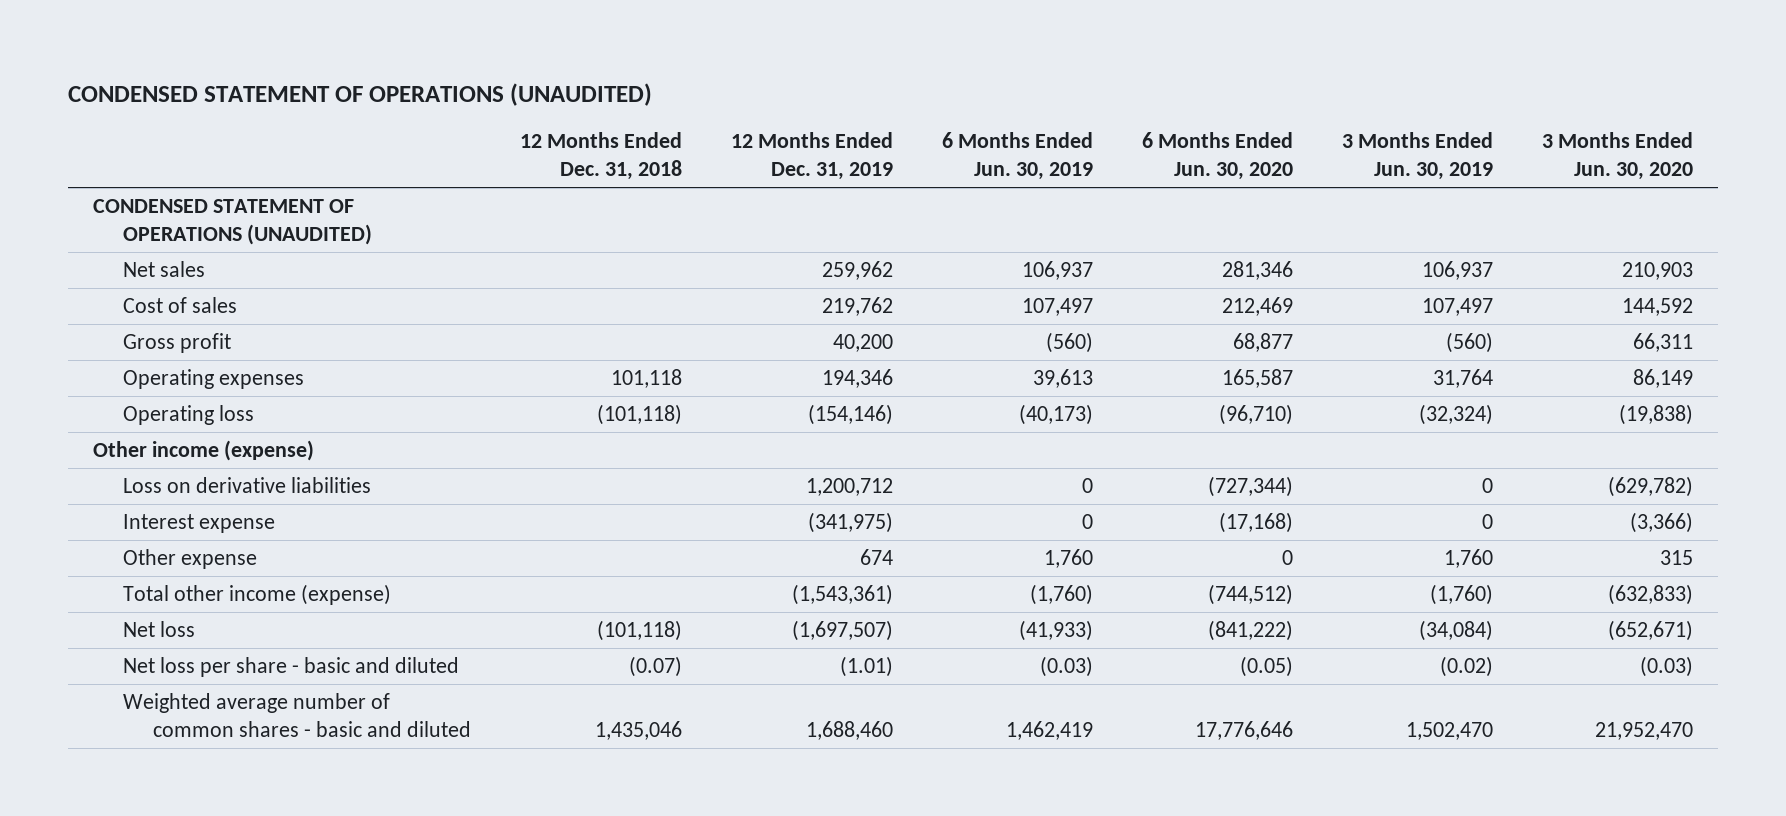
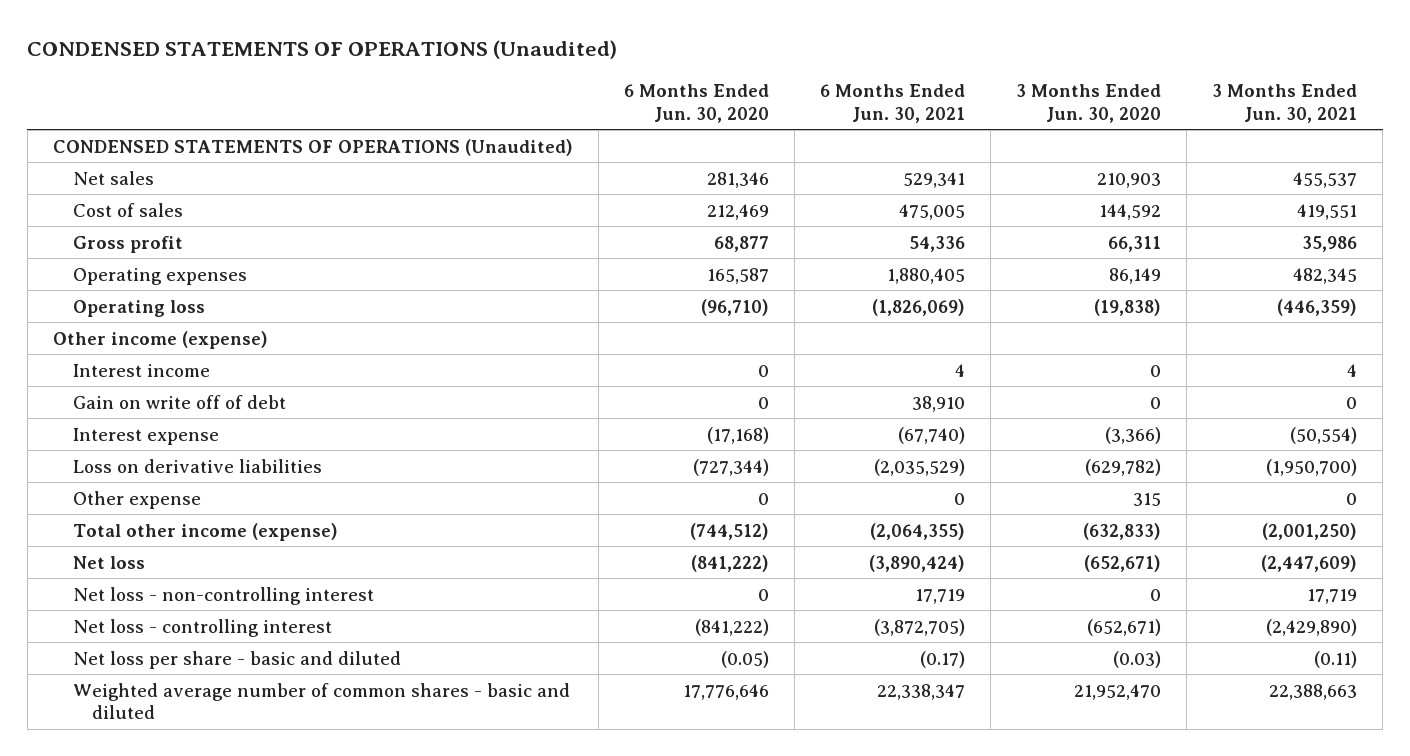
[68,82,653,106] CONDENSED STATEMENT OF OPERATIONS (UNAUDITED) -> [27,40,618,60] CONDENSED STATEMENTS OF OPERATIONS (Unaudited)
[519,132,682,181] 12 Months Ended Dec. 31, 2018 -> none
[730,132,893,181] 12 Months Ended Dec. 31, 2019 -> none
[941,132,1093,181] 6 Months Ended Jun. 30, 2019 -> none
[1341,132,1493,181] 3 Months Ended Jun. 30, 2019 -> none
none -> [820,84,966,123] 6 Months Ended Jun. 30, 2021
none -> [1212,84,1358,123] 3 Months Ended Jun. 30, 2021
[92,199,372,246] CONDENSED STATEMENT OF OPERATIONS (UNAUDITED) -> [52,138,573,156] CONDENSED STATEMENTS OF OPERATIONS (Unaudited)
none -> [72,363,210,377] Interest income
none -> [72,394,286,409] Gain on write off of debt
[122,477,371,494] Loss on derivative liabilities -> [72,458,322,473] Loss on derivative liabilities
none -> [72,586,374,605] Net loss - non-controlling interest
none -> [72,618,332,637] Net loss - controlling interest

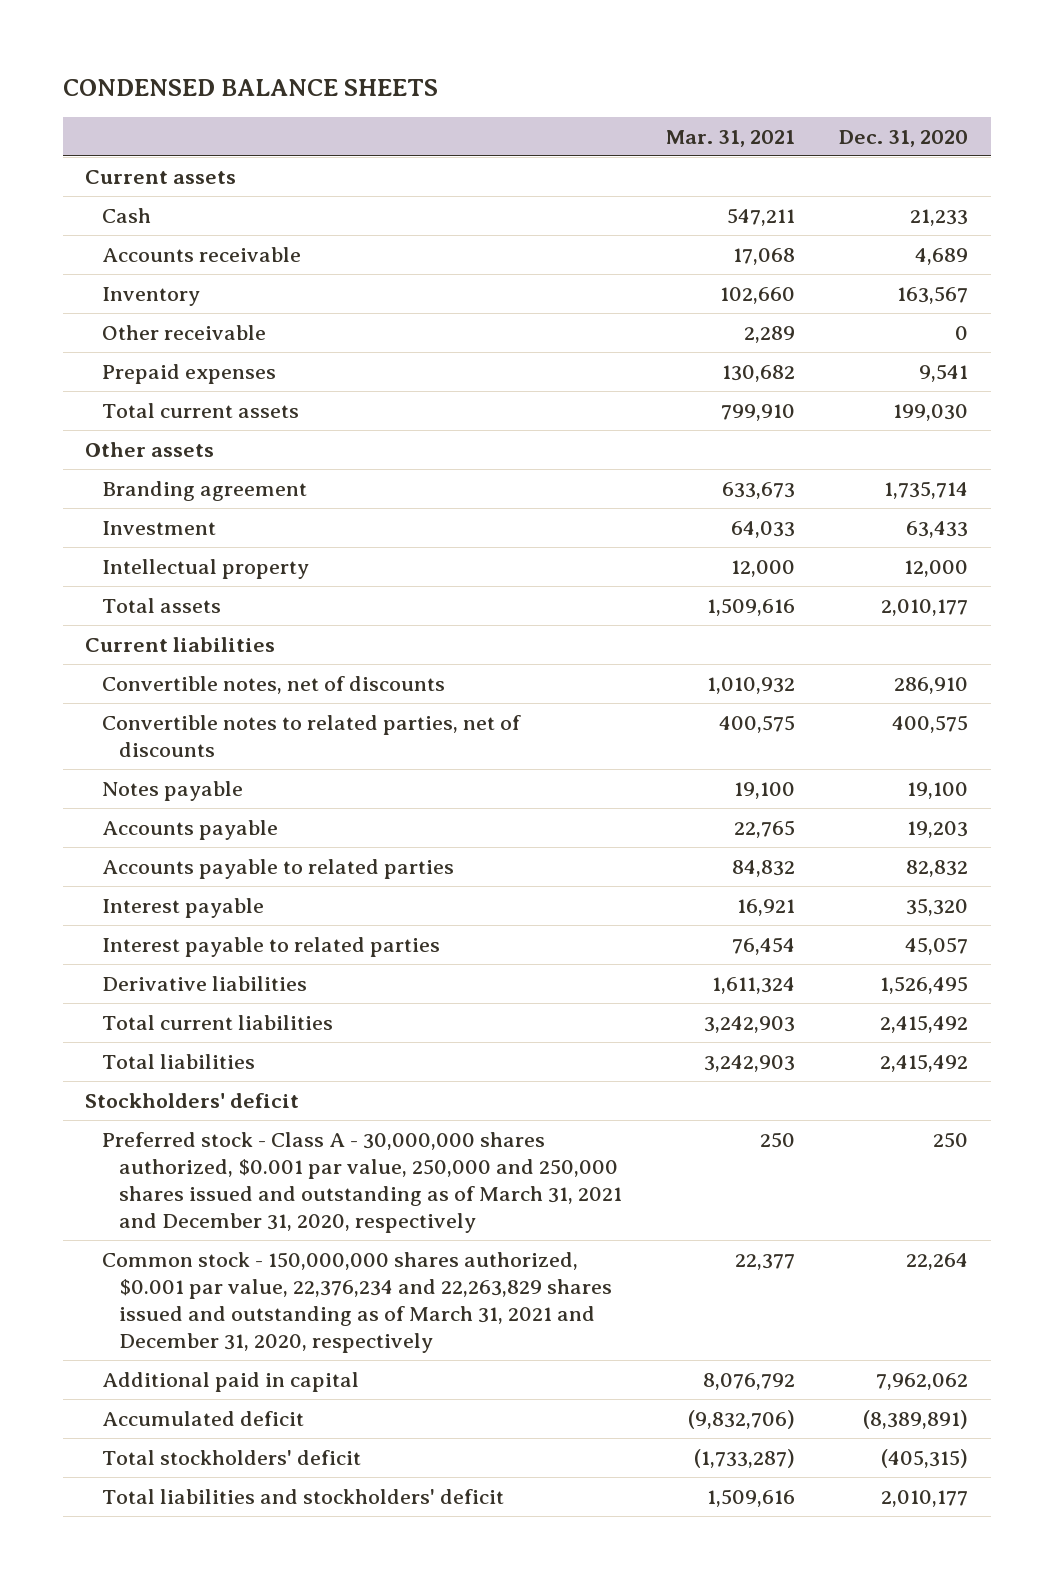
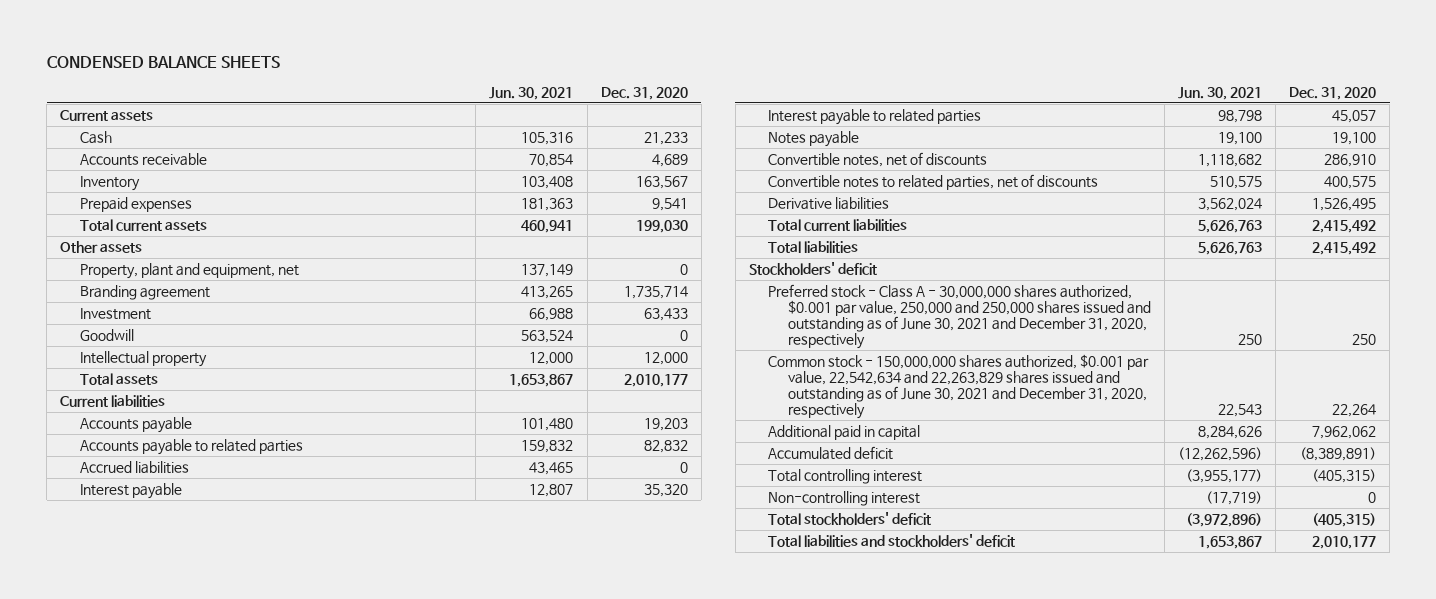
[665,129,795,147] Mar. 31, 2021 -> none
none -> [489,86,574,100] Jun. 30, 2021
[101,324,266,340] Other receivable -> none
none -> [79,262,299,279] Property, plant and equipment, net
none -> [79,328,134,341] Goodwill
none -> [79,460,189,474] Accrued liabilities
[101,780,243,801] Notes payable -> [768,130,860,147] Notes payable
[101,675,445,694] Convertible notes, net of discounts -> [768,151,988,167] Convertible notes, net of discounts
[101,714,521,757] Convertible notes to related parties, net of discounts -> [768,173,1099,190] Convertible notes to related parties, net of discounts
[101,1131,622,1233] Preferred stock - Class A - 30,000,000 shares authorized, $0.001 par value, 250,000 and 250,000 shares issued and outstanding as of March 31, 2021 and December 31, 2020, respectively -> [768,283,1151,350] Preferred stock - Class A - 30,000,000 shares authorized, $0.001 par value, 250,000 and 250,000 shares issued and outstanding as of June 30, 2021 and December 31, 2020, respectively
[101,1251,612,1353] Common stock - 150,000,000 shares authorized, $0.001 par value, 22,376,234 and 22,263,829 shares issued and outstanding as of March 31, 2021 and December 31, 2020, respectively -> [768,353,1150,420] Common stock - 150,000,000 shares authorized, $0.001 par value, 22,542,634 and 22,263,829 shares issued and outstanding as of June 30, 2021 and December 31, 2020, respectively
none -> [768,468,923,484] Total controlling interest
none -> [768,490,921,506] Non-controlling interest

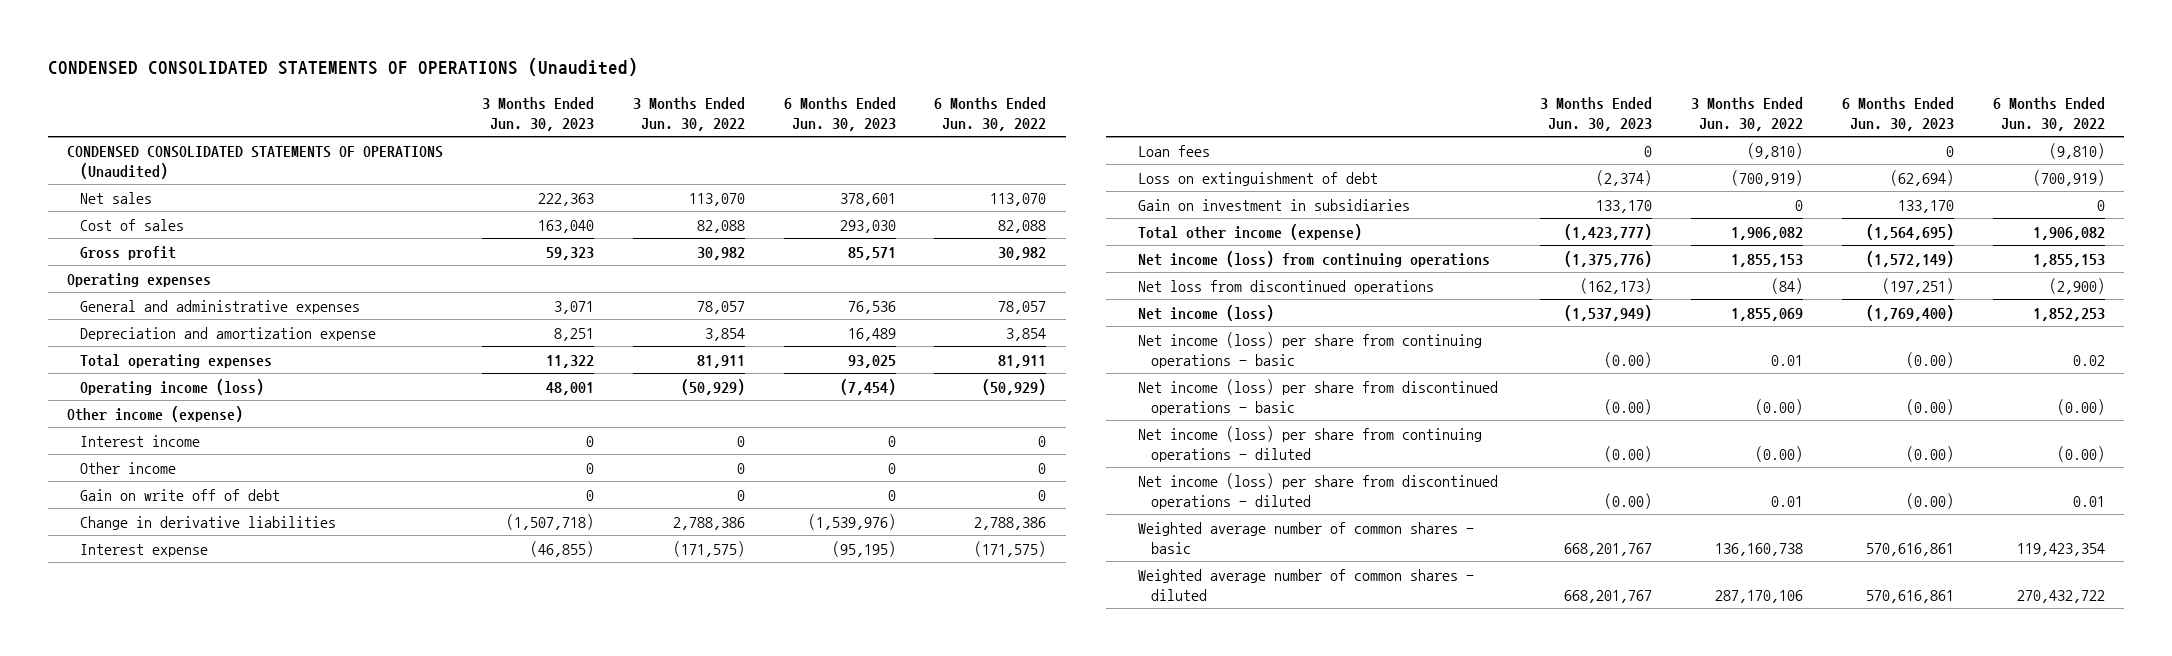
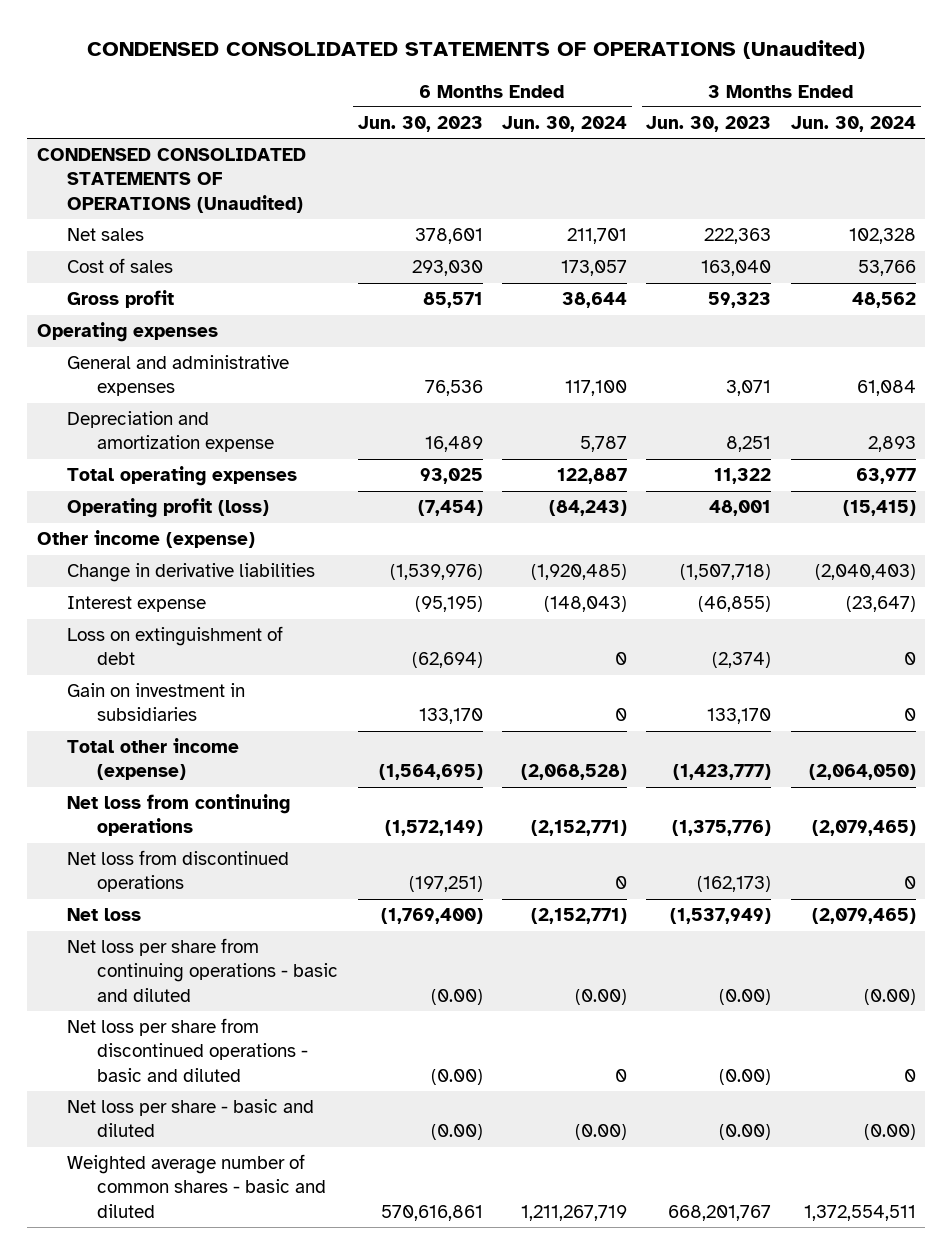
[632,97,745,131] 3 Months Ended Jun. 30, 2022 -> none
[934,97,1047,131] 6 Months Ended Jun. 30, 2022 -> none
none -> [501,116,627,133] Jun. 30, 2024
none -> [790,116,916,133] Jun. 30, 2024
[80,378,265,395] Operating income (loss) -> [66,498,269,519] Operating profit (loss)
[80,434,201,447] Interest income -> none
[80,461,177,474] Other income -> none
[80,488,281,501] Gain on write off of debt -> none
[1138,144,1211,157] Loan fees -> none
[1138,250,1491,267] Net income (loss) from continuing operations -> [66,794,290,837] Net loss from continuing operations
[1138,472,1499,509] Net income (loss) per share from discontinued operations - diluted -> none
[1138,568,1475,601] Weighted average number of common shares - diluted -> none
[1138,304,1275,321] Net income (loss) -> [66,908,141,922] Net loss
[1138,331,1483,368] Net income (loss) per share from continuing operations - basic -> [66,938,339,1002] Net loss per share from continuing operations - basic and diluted
[1138,378,1499,415] Net income (loss) per share from discontinued operations - basic -> [66,1018,309,1082] Net loss per share from discontinued operations - basic and diluted
[1138,425,1483,462] Net income (loss) per share from continuing operations - diluted -> [66,1099,314,1138] Net loss per share - basic and diluted
[1138,521,1475,554] Weighted average number of common shares - basic -> [66,1154,327,1218] Weighted average number of common shares - basic and diluted

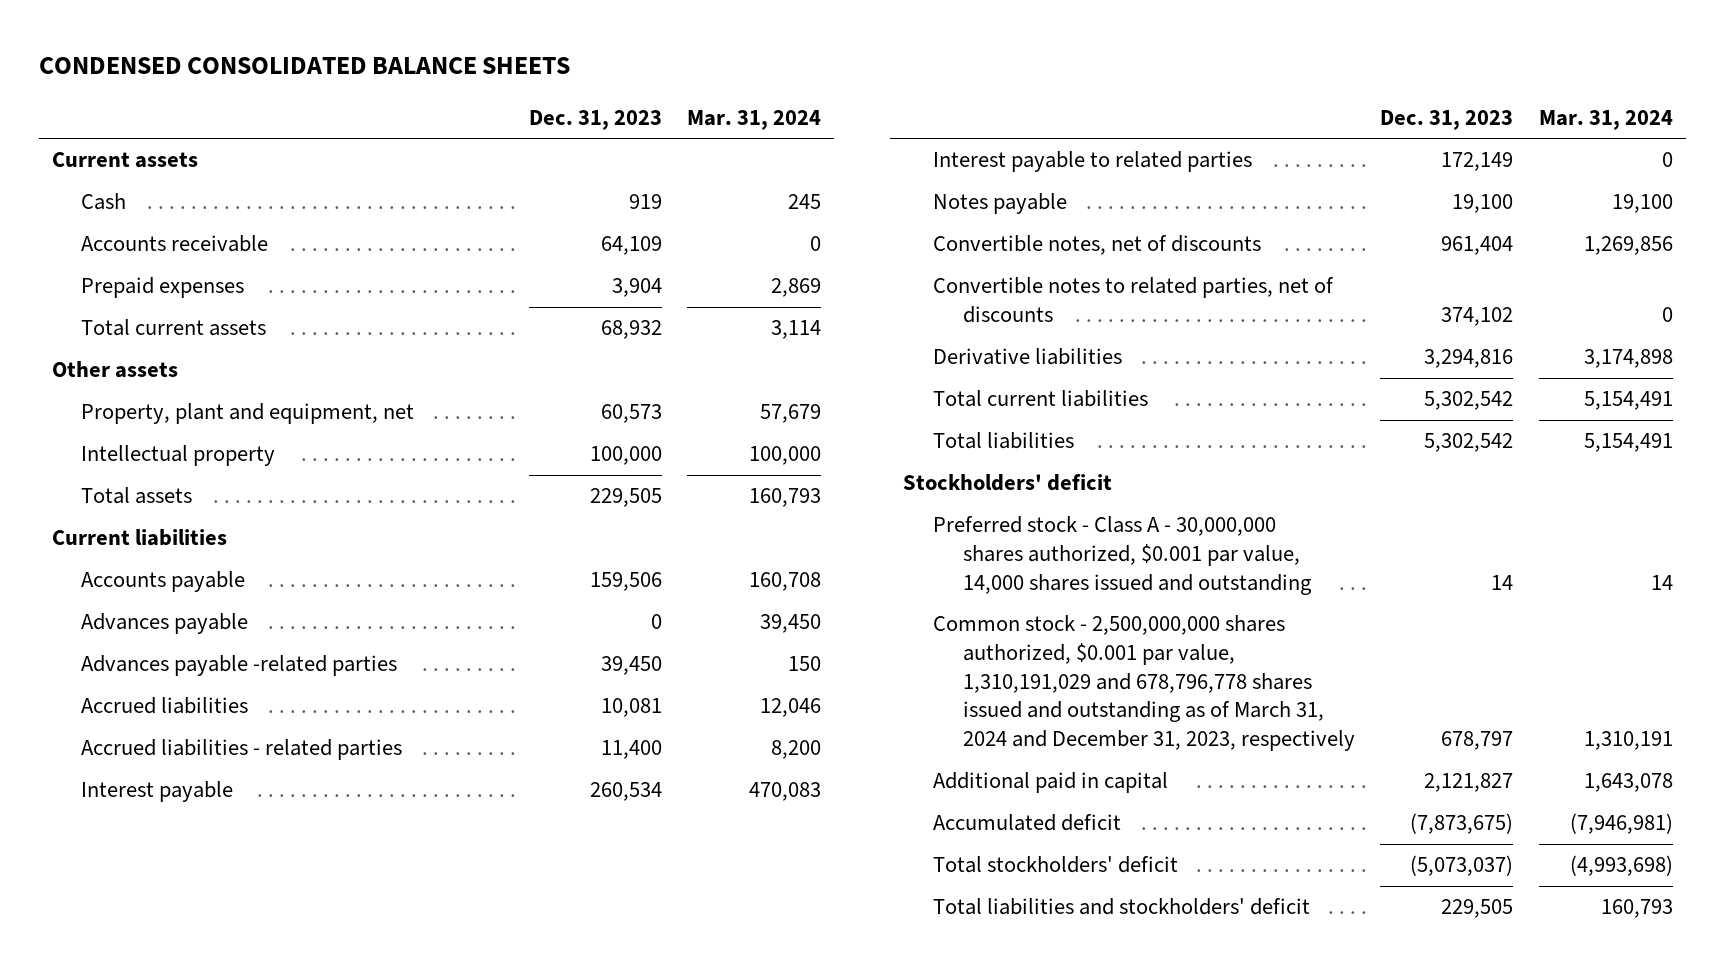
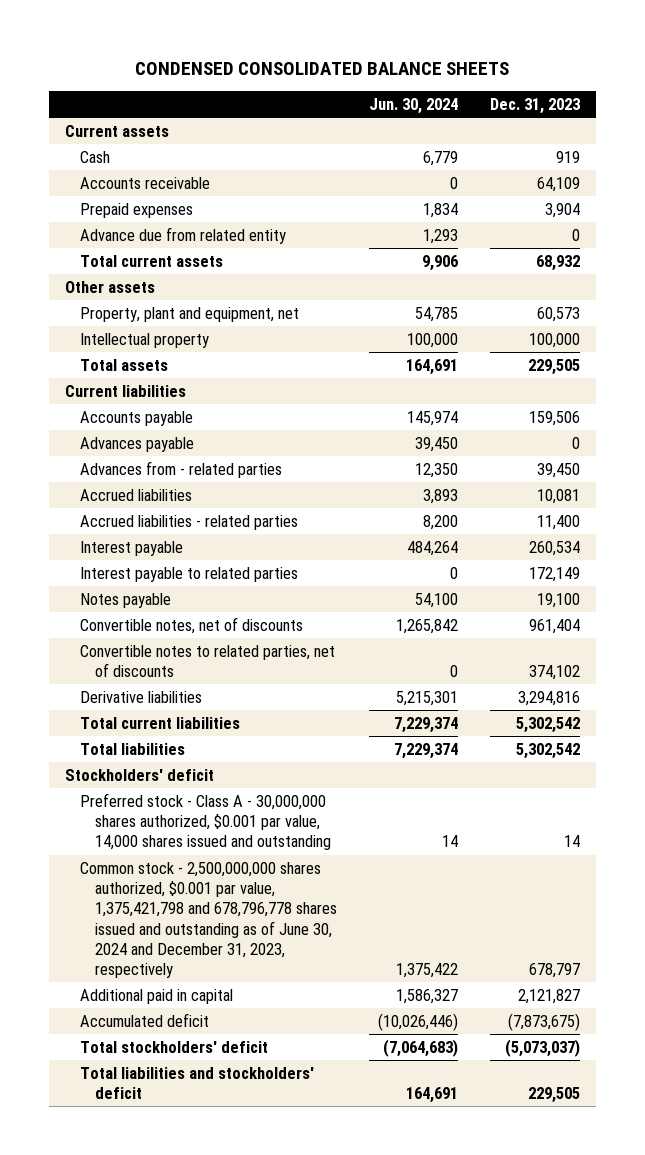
[687,109,822,130] Mar. 31, 2024 -> none
none -> [368,98,458,115] Jun. 30, 2024
none -> [79,227,286,245] Advance due from related entity
[81,655,398,677] Advances payable -related parties -> [79,461,282,479] Advances from - related parties
[932,615,1355,752] Common stock - 2,500,000,000 shares authorized, $0.001 par value, 1,310,191,029 and 678,796,778 shares issued and outstanding as of March 31, 2024 and December 31, 2023, respectively -> [79,862,337,979] Common stock - 2,500,000,000 shares authorized, $0.001 par value, 1,375,421,798 and 678,796,778 shares issued and outstanding as of June 30, 2024 and December 31, 2023, respectively

